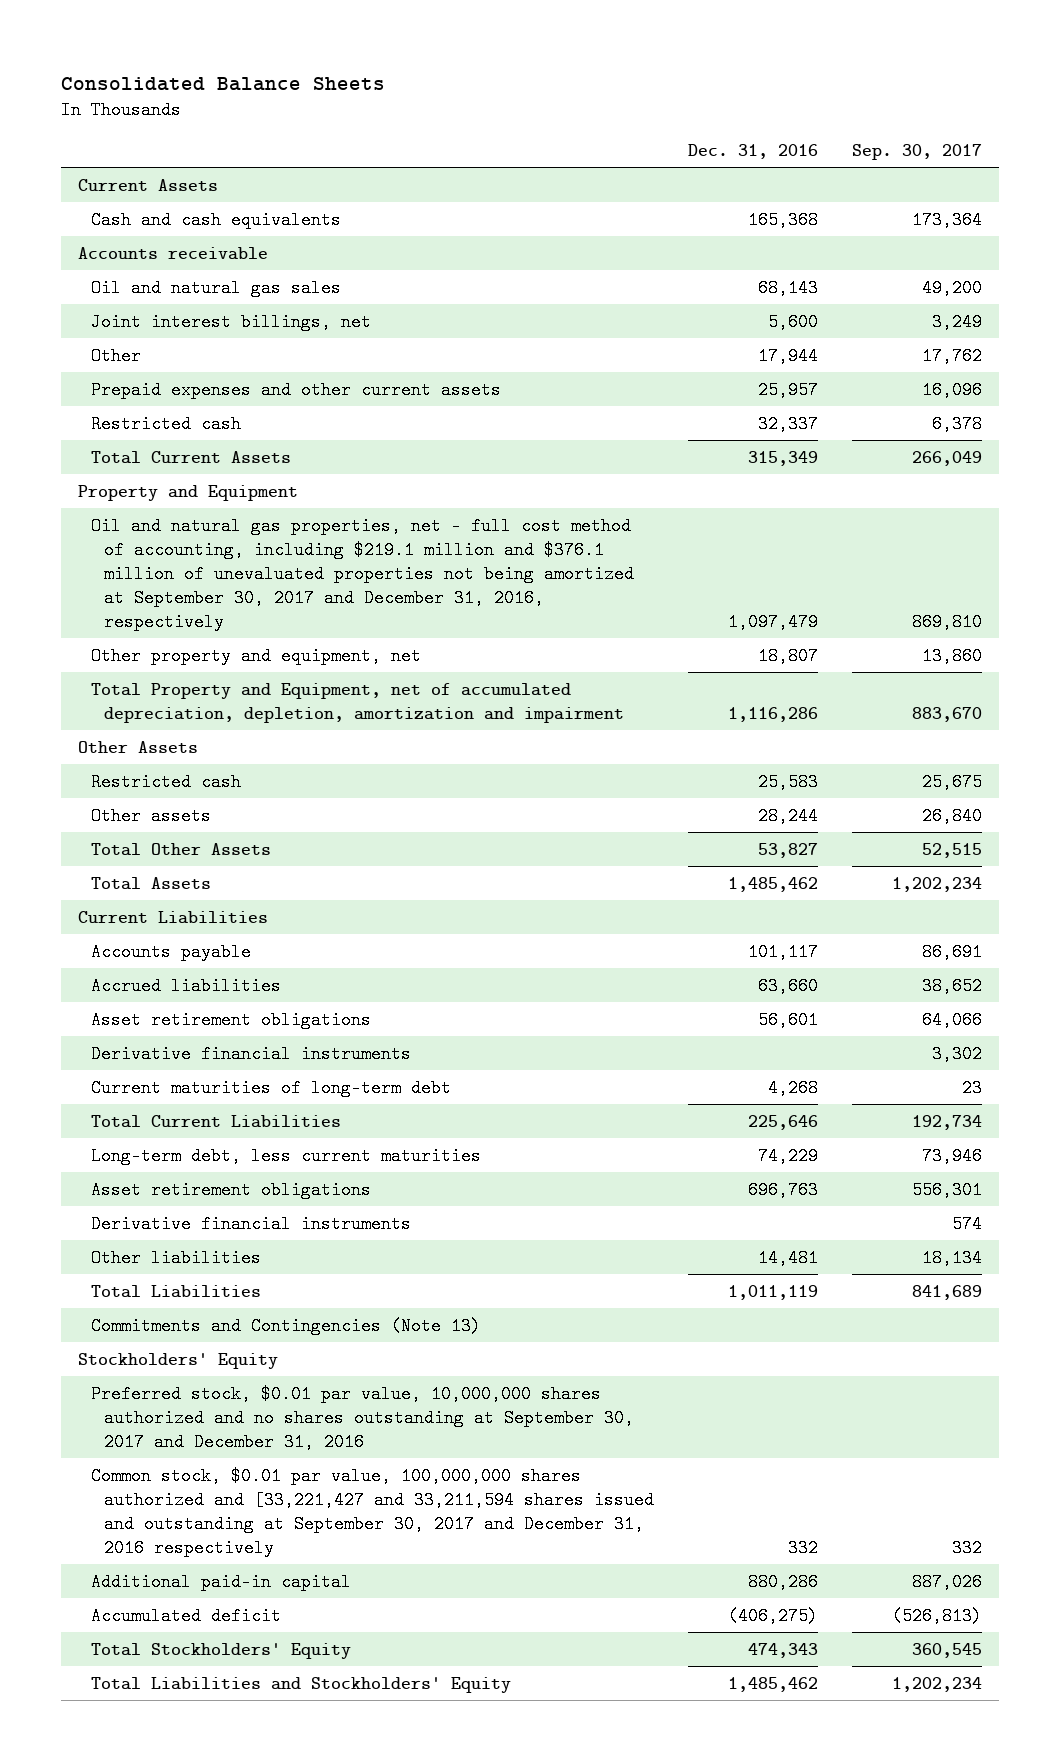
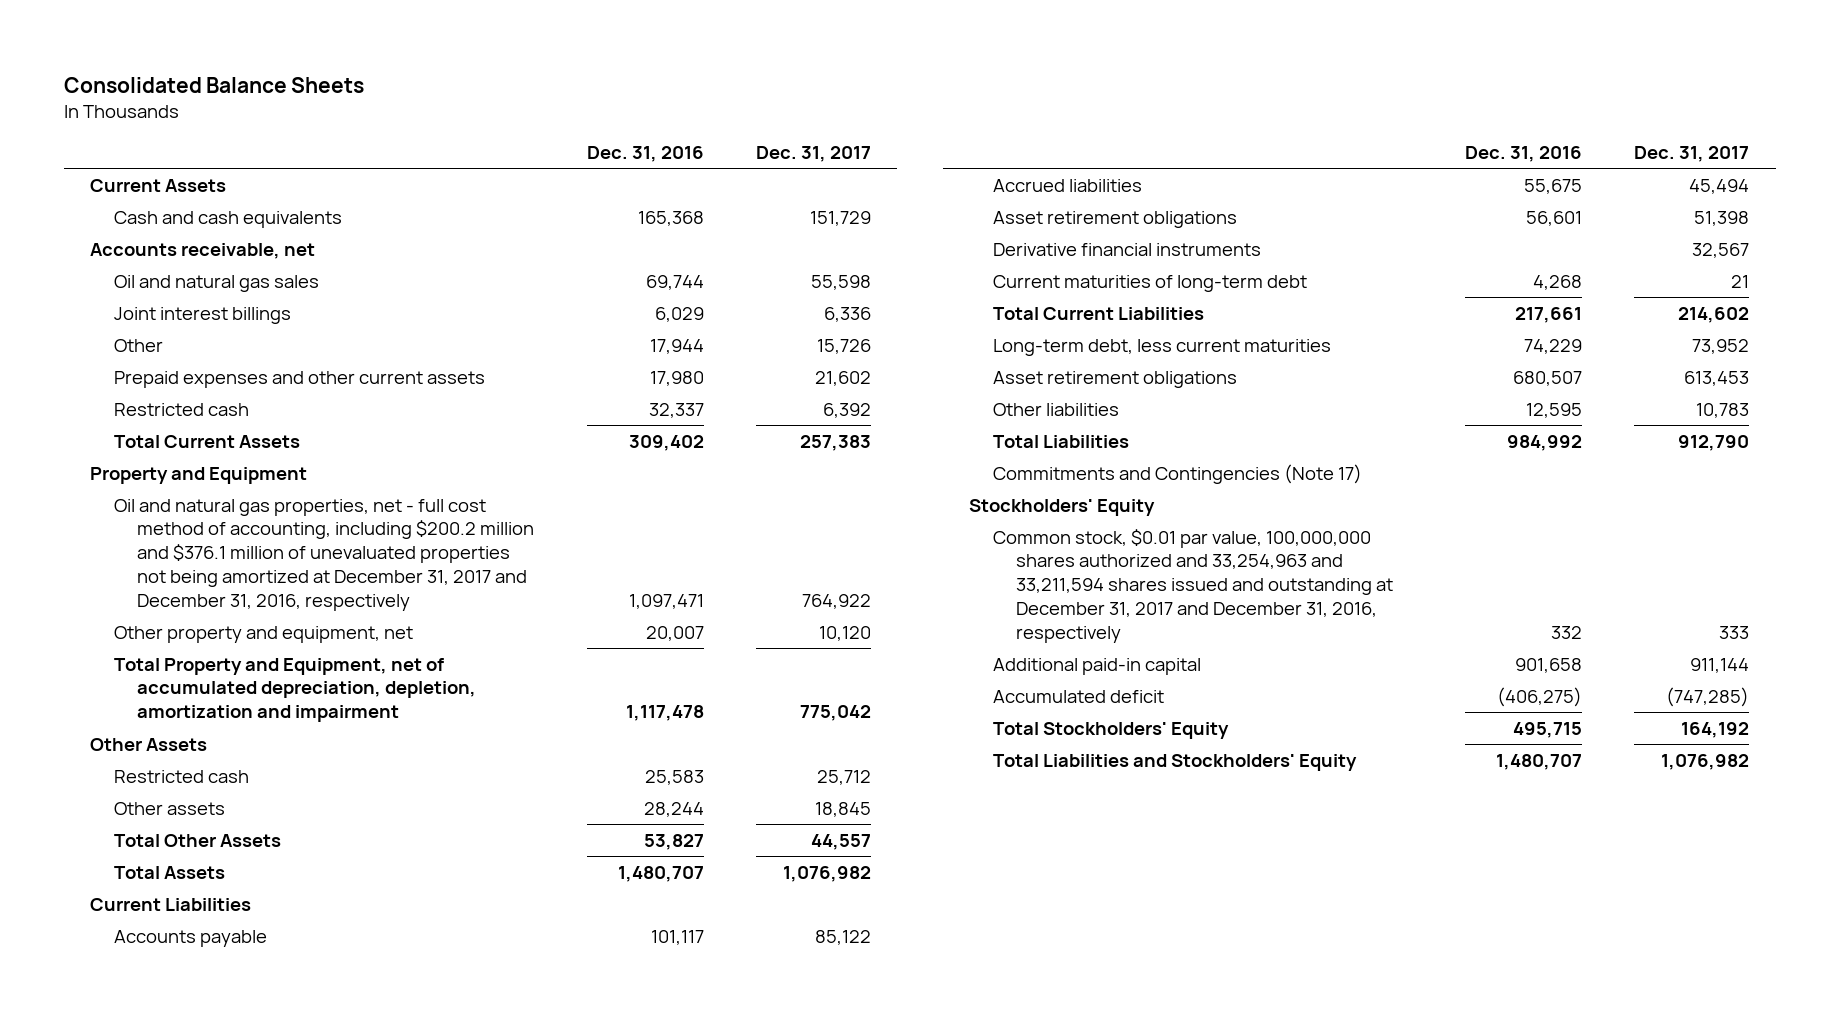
[851,143,982,160] Sep. 30, 2017 -> none
none -> [755,145,871,162] Dec. 31, 2017
[77,246,268,260] Accounts receivable -> [90,242,316,259] Accounts receivable, net
[758,278,819,297] 68,143 -> [645,274,704,290] 69,744
[90,312,371,331] Joint interest billings, net -> [113,306,291,324] Joint interest billings
[768,312,819,331] 5,600 -> [654,306,704,322] 6,029
[758,380,819,399] 25,957 -> [649,370,704,386] 17,980
[748,450,819,466] 315,349 -> [628,434,704,451] 309,402
[90,516,635,632] Oil and natural gas properties, net - full cost method of accounting, including $219.1 million and $376.1 million of unevaluated properties not being amortized at September 30, 2017 and December 31, 2016, respectively -> [113,498,535,611] Oil and natural gas properties, net - full cost method of accounting, including $200.2 million and $376.1 million of unevaluated properties not being amortized at December 31, 2017 and December 31, 2016, respectively
[728,613,819,632] 1,097,479 -> [628,593,704,609] 1,097,471
[758,646,819,665] 18,807 -> [645,625,704,641] 20,007
[728,706,819,722] 1,116,286 -> [625,705,704,722] 1,117,478
[728,876,819,892] 1,485,462 -> [617,865,704,882] 1,480,707
[758,976,819,995] 63,660 -> [1524,178,1583,194] 55,675
[748,1114,819,1130] 225,646 -> [1515,306,1583,323] 217,661
[90,1214,411,1233] Derivative financial instruments -> none
[748,1180,819,1199] 696,763 -> [1513,370,1583,386] 680,507
[758,1248,819,1267] 14,481 -> [1526,402,1583,418] 12,595
[728,1284,819,1300] 1,011,119 -> [1507,434,1583,451] 984,992
[90,1316,481,1335] Commitments and Contingencies (Note 13) -> [992,463,1362,484] Commitments and Contingencies (Note 17)
[90,1384,635,1451] Preferred stock, $0.01 par value, 10,000,000 shares authorized and no shares outstanding at September 30, 2017 and December 31, 2016 -> none
[90,1466,655,1558] Common stock, $0.01 par value, 100,000,000 shares authorized and [33,221,427 and 33,211,594 shares issued and outstanding at September 30, 2017 and December 31, 2016 respectively -> [992,528,1394,643] Common stock, $0.01 par value, 100,000,000 shares authorized and 33,254,963 and 33,211,594 shares issued and outstanding at December 31, 2017 and December 31, 2016, respectively
[748,1572,819,1591] 880,286 -> [1515,657,1583,673] 901,658
[748,1642,819,1658] 474,343 -> [1513,721,1583,738] 495,715
[728,1676,819,1692] 1,485,462 -> [1496,753,1583,770] 1,480,707

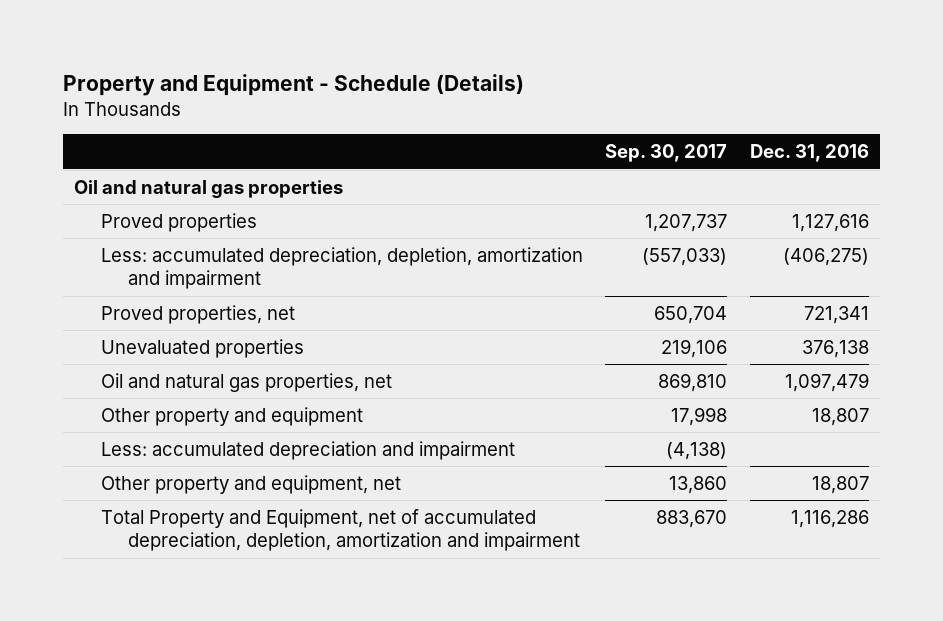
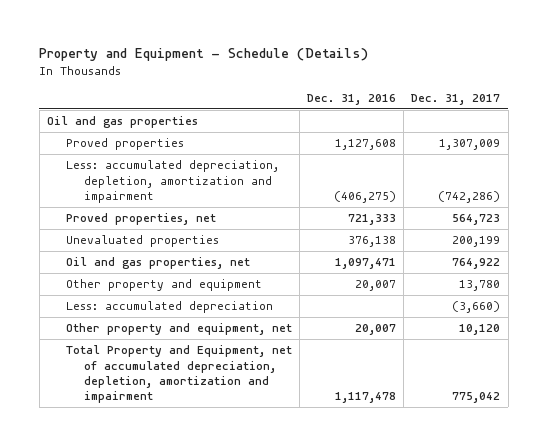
[605,144,728,163] Sep. 30, 2017 -> none
none -> [411,94,501,106] Dec. 31, 2017
[73,179,343,198] Oil and natural gas properties -> [46,116,198,129] Oil and gas properties
[791,213,869,232] 1,127,616 -> [334,139,396,151] 1,127,608
[803,305,869,324] 721,341 -> [347,214,396,226] 721,333
[100,372,392,392] Oil and natural gas properties, net -> [65,257,250,270] Oil and gas properties, net
[784,372,869,392] 1,097,479 -> [334,258,396,270] 1,097,471
[811,407,869,426] 18,807 -> [354,280,396,292] 20,007
[100,440,515,460] Less: accumulated depreciation and impairment -> [65,301,273,314] Less: accumulated depreciation
[811,475,869,494] 18,807 -> [354,324,396,336] 20,007
[790,509,869,528] 1,116,286 -> [334,392,396,404] 1,117,478

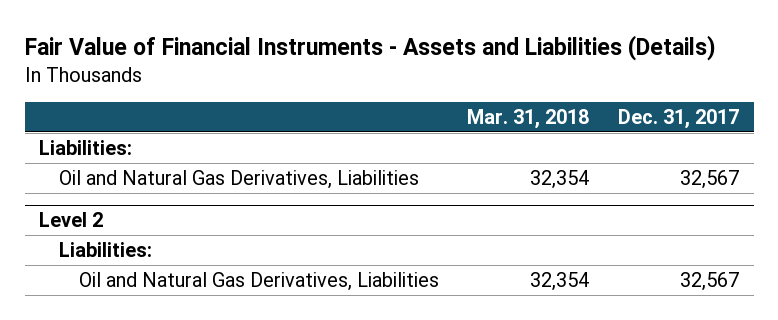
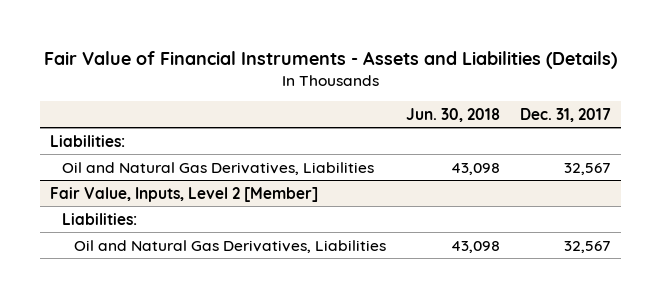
[467,109,590,130] Mar. 31, 2018 -> none
none -> [406,107,501,122] Jun. 30, 2018
[39,212,104,228] Level 2 -> [50,186,319,202] Fair Value, Inputs, Level 2 [Member]

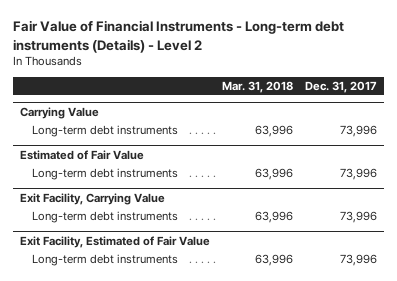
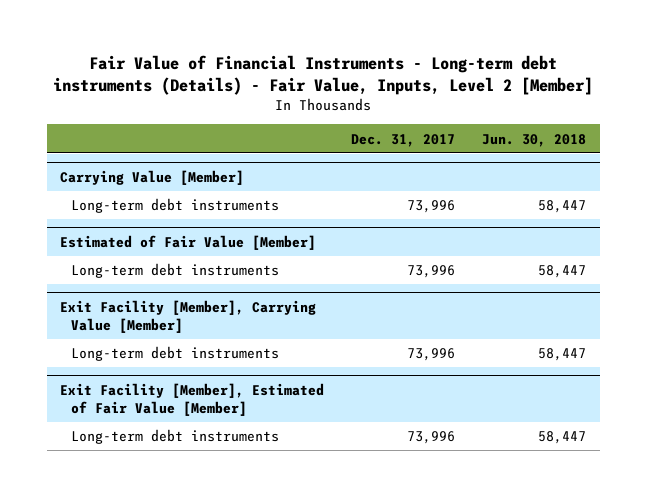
[13,20,345,53] Fair Value of Financial Instruments - Long-term debt instruments (Details) - Level 2 -> [53,54,594,96] Fair Value of Financial Instruments - Long-term debt instruments (Details) - Fair Value, Inputs, Level 2 [Member]
[222,81,294,94] Mar. 31, 2018 -> none
none -> [482,133,587,147] Jun. 30, 2018
[19,107,99,120] Carrying Value -> [60,169,245,185] Carrying Value [Member]
[19,150,144,161] Estimated of Fair Value -> [60,234,317,250] Estimated of Fair Value [Member]
[19,193,165,206] Exit Facility, Carrying Value -> [60,299,317,333] Exit Facility [Member], Carrying Value [Member]
[19,236,210,249] Exit Facility, Estimated of Fair Value -> [60,382,325,416] Exit Facility [Member], Estimated of Fair Value [Member]

